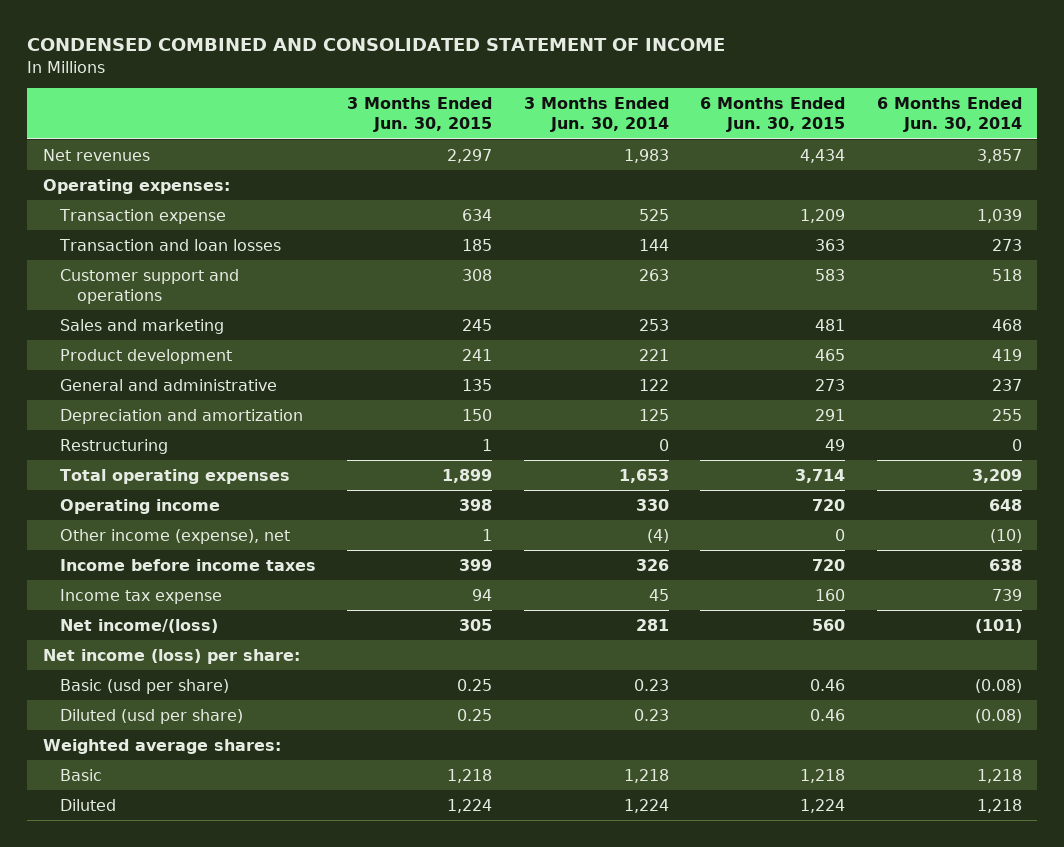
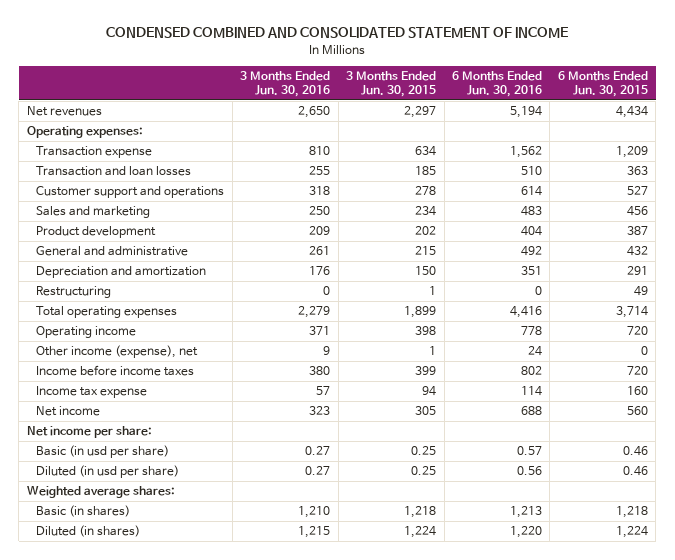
[523,97,669,133] 3 Months Ended Jun. 30, 2014 -> none
[876,97,1022,133] 6 Months Ended Jun. 30, 2014 -> none
none -> [240,71,331,98] 3 Months Ended Jun. 30, 2016
none -> [452,71,543,98] 6 Months Ended Jun. 30, 2016
[462,268,493,281] 308 -> [415,186,437,196] 278
[815,268,846,281] 583 -> [626,186,648,196] 527
[462,318,493,331] 245 -> [415,206,437,217] 234
[815,318,846,331] 481 -> [626,206,648,217] 456
[462,348,493,361] 241 -> [415,226,437,236] 202
[815,348,846,361] 465 -> [626,226,648,236] 387
[462,378,493,391] 135 -> [415,246,437,256] 215
[815,378,846,391] 273 -> [626,246,648,257] 432
[59,618,218,633] Net income/(loss) -> [36,406,101,417] Net income
[42,648,300,664] Net income (loss) per share: -> [26,426,152,439] Net income per share:
[59,678,229,694] Basic (usd per share) -> [36,445,170,459] Basic (in usd per share)
[59,708,243,724] Diluted (usd per share) -> [36,465,180,479] Diluted (in usd per share)
[59,768,102,781] Basic -> [36,505,131,518] Basic (in shares)
[59,798,116,811] Diluted -> [36,525,141,538] Diluted (in shares)

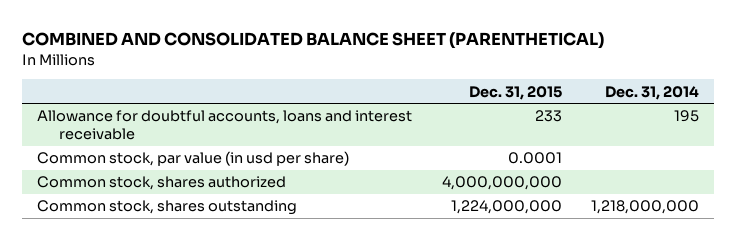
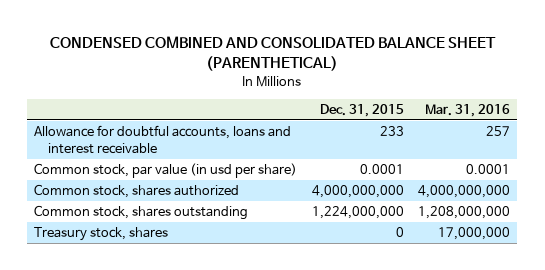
[22,31,605,49] COMBINED AND CONSOLIDATED BALANCE SHEET (PARENTHETICAL) -> [50,35,497,72] CONDENSED COMBINED AND CONSOLIDATED BALANCE SHEET (PARENTHETICAL)
[605,85,700,100] Dec. 31, 2014 -> none
none -> [425,104,511,118] Mar. 31, 2016
none -> [34,227,169,242] Treasury stock, shares

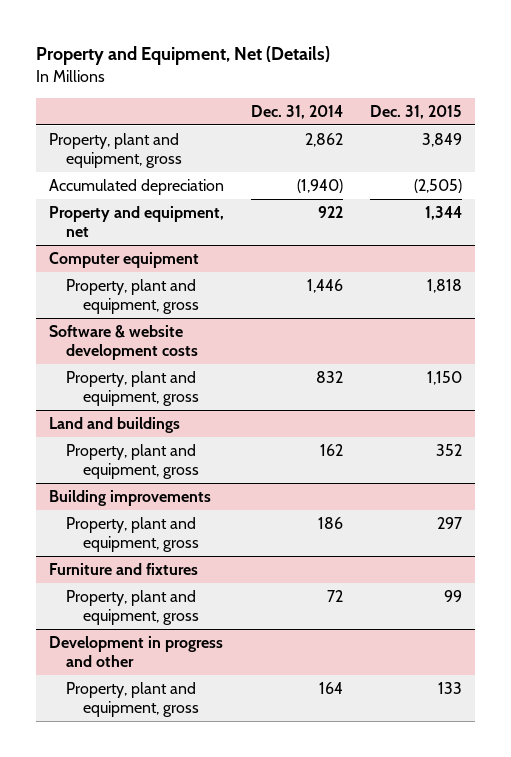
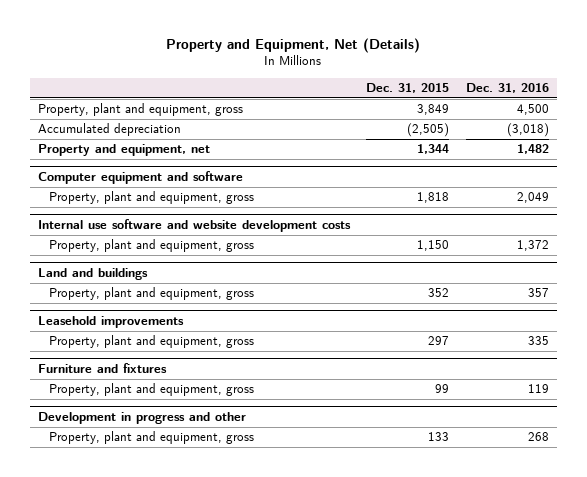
[251,104,344,119] Dec. 31, 2014 -> none
none -> [465,82,549,93] Dec. 31, 2016
[49,252,200,269] Computer equipment -> [37,171,243,185] Computer equipment and software
[49,325,199,361] Software & website development costs -> [37,219,351,233] Internal use software and website development costs
[49,490,212,507] Building improvements -> none
none -> [37,316,184,329] Leasehold improvements

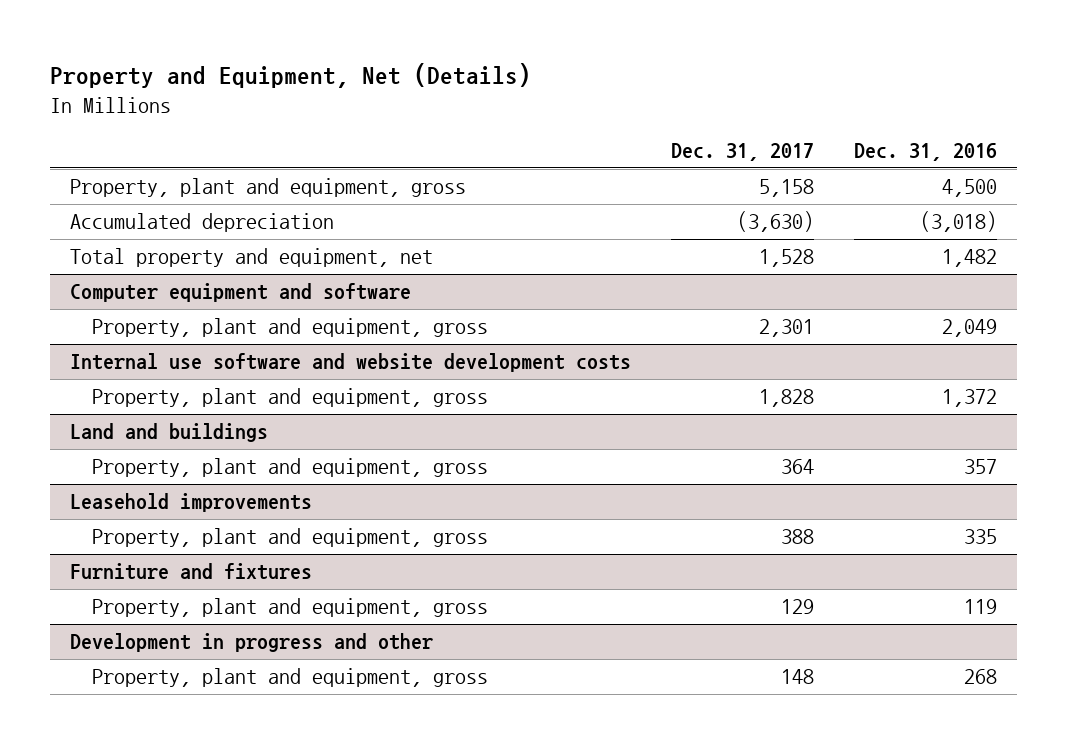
[366,82,450,93] Dec. 31, 2015 -> none
none -> [671,143,815,162] Dec. 31, 2017
[37,144,210,157] Property and equipment, net -> [69,248,433,268] Total property and equipment, net

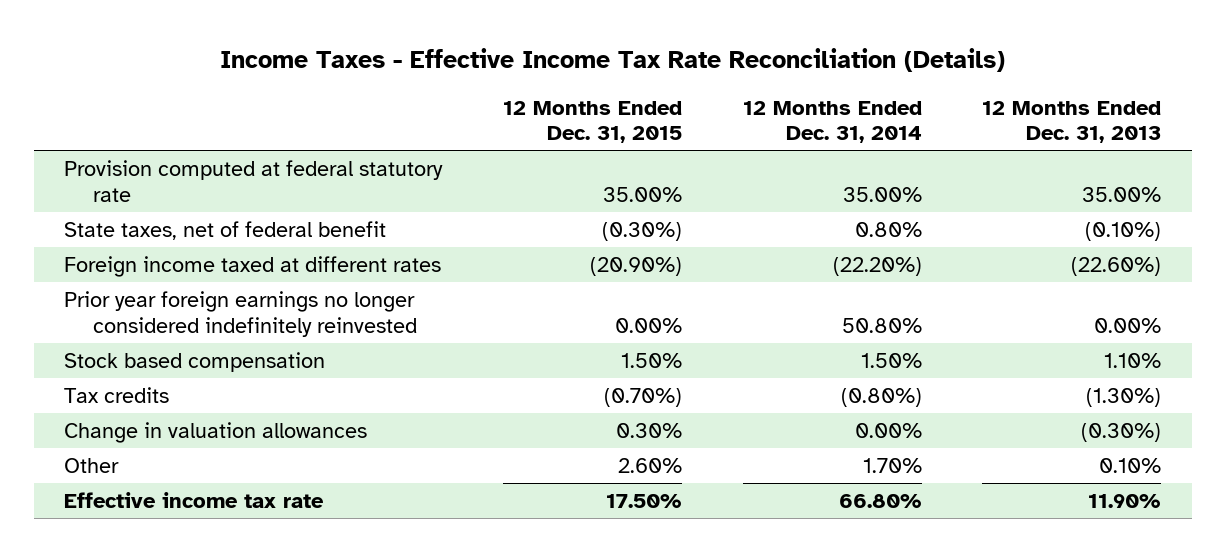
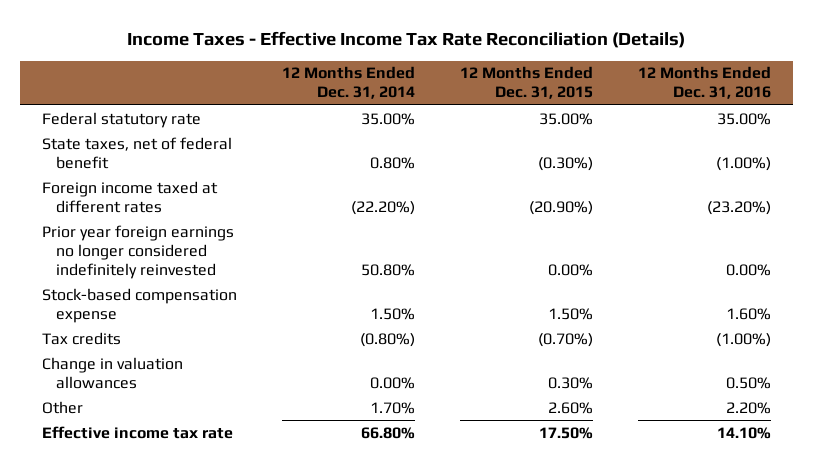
[982,100,1162,144] 12 Months Ended Dec. 31, 2013 -> none
none -> [637,66,771,100] 12 Months Ended Dec. 31, 2016
[64,159,444,202] Provision computed at federal statutory rate -> [42,111,202,128] Federal statutory rate
[64,351,326,372] Stock based compensation -> [42,287,238,323] Stock-based compensation expense

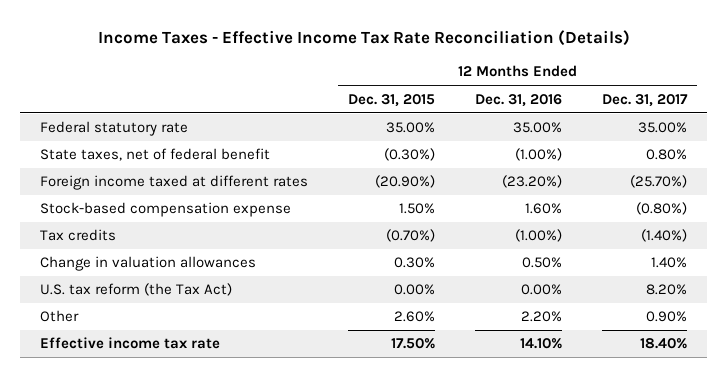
[281,66,415,100] 12 Months Ended Dec. 31, 2014 -> none
none -> [602,93,689,107] Dec. 31, 2017
[42,224,235,279] Prior year foreign earnings no longer considered indefinitely reinvested -> none
none -> [40,283,233,297] U.S. tax reform (the Tax Act)

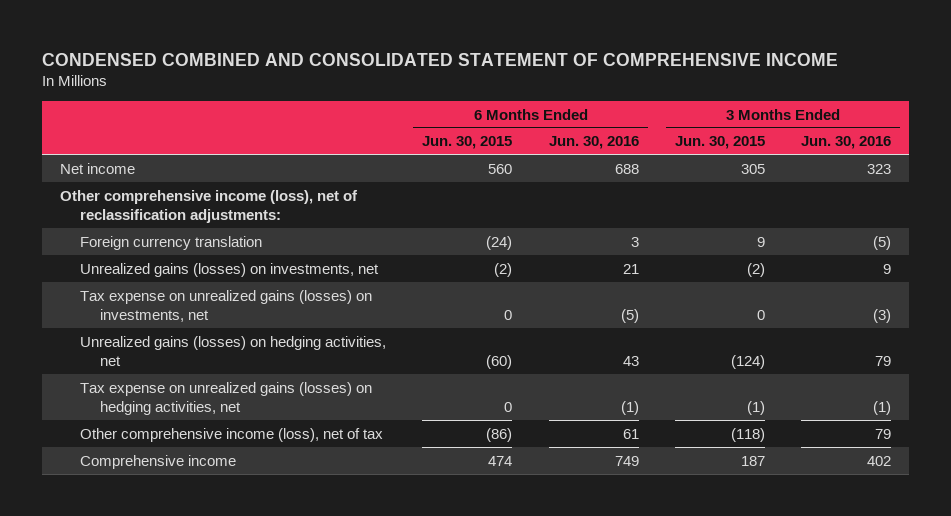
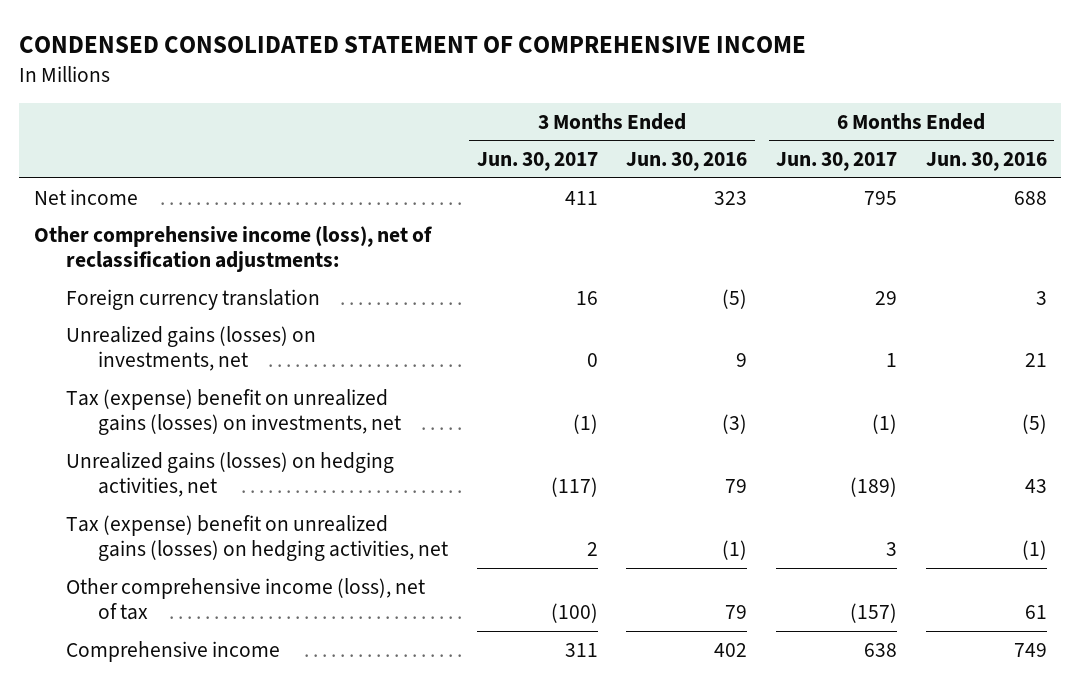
[42,52,839,66] CONDENSED COMBINED AND CONSOLIDATED STATEMENT OF COMPREHENSIVE INCOME -> [19,35,807,53] CONDENSED CONSOLIDATED STATEMENT OF COMPREHENSIVE INCOME
[422,136,513,150] Jun. 30, 2015 -> none
[674,136,765,150] Jun. 30, 2015 -> none
none -> [476,152,598,172] Jun. 30, 2017
none -> [776,152,898,172] Jun. 30, 2017
[80,289,373,322] Tax expense on unrealized gains (losses) on investments, net -> [65,388,401,436] Tax (expense) benefit on unrealized gains (losses) on investments, net
[80,381,373,415] Tax expense on unrealized gains (losses) on hedging activities, net -> [65,514,448,562] Tax (expense) benefit on unrealized gains (losses) on hedging activities, net

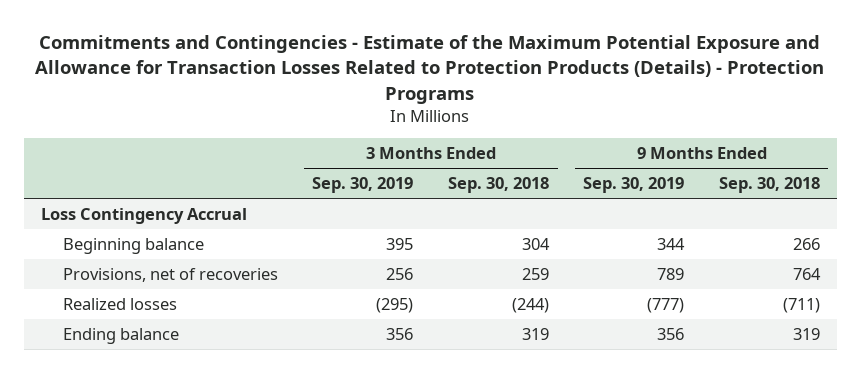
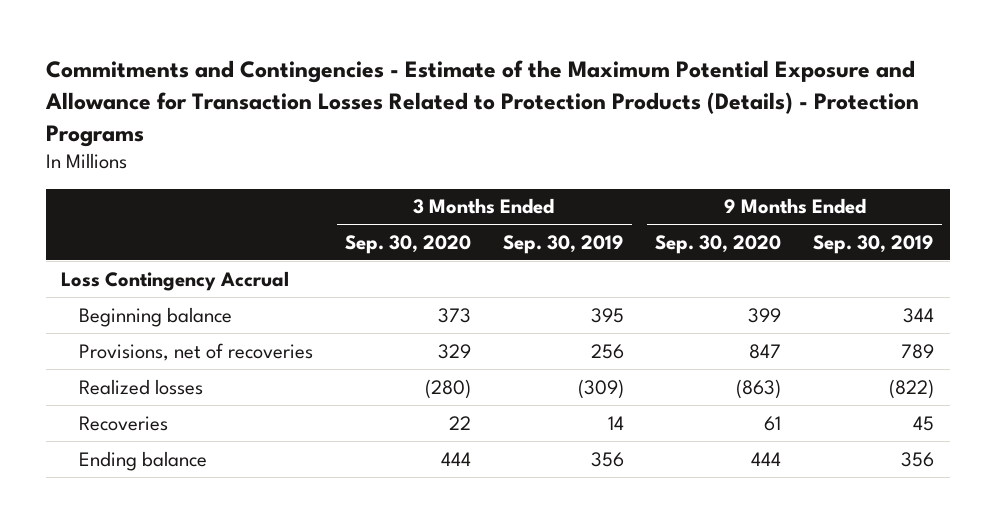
[447,177,549,194] Sep. 30, 2018 -> none
[718,177,820,194] Sep. 30, 2018 -> none
none -> [345,234,472,254] Sep. 30, 2020
none -> [655,234,782,254] Sep. 30, 2020
[376,297,414,313] (295) -> [577,378,624,399] (309)
[647,297,685,313] (777) -> [888,378,934,399] (822)
none -> [79,415,169,431] Recoveries

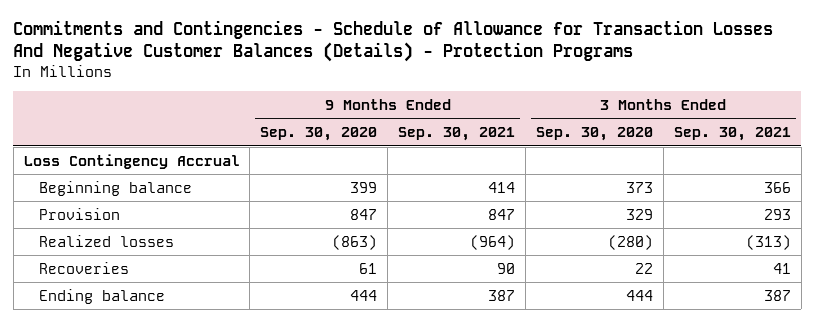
[44,60,919,147] Commitments and Contingencies - Estimate of the Maximum Potential Exposure and Allowance for Transaction Losses Related to Protection Products (Details) - Protection Programs -> [13,20,774,63] Commitments and Contingencies - Schedule of Allowance for Transaction Losses And Negative Customer Balances (Details) - Protection Programs
[502,234,624,254] Sep. 30, 2019 -> none
[812,234,934,254] Sep. 30, 2019 -> none
none -> [398,127,516,142] Sep. 30, 2021
none -> [673,127,791,142] Sep. 30, 2021
[79,342,314,361] Provisions, net of recoveries -> [39,207,121,220] Provision

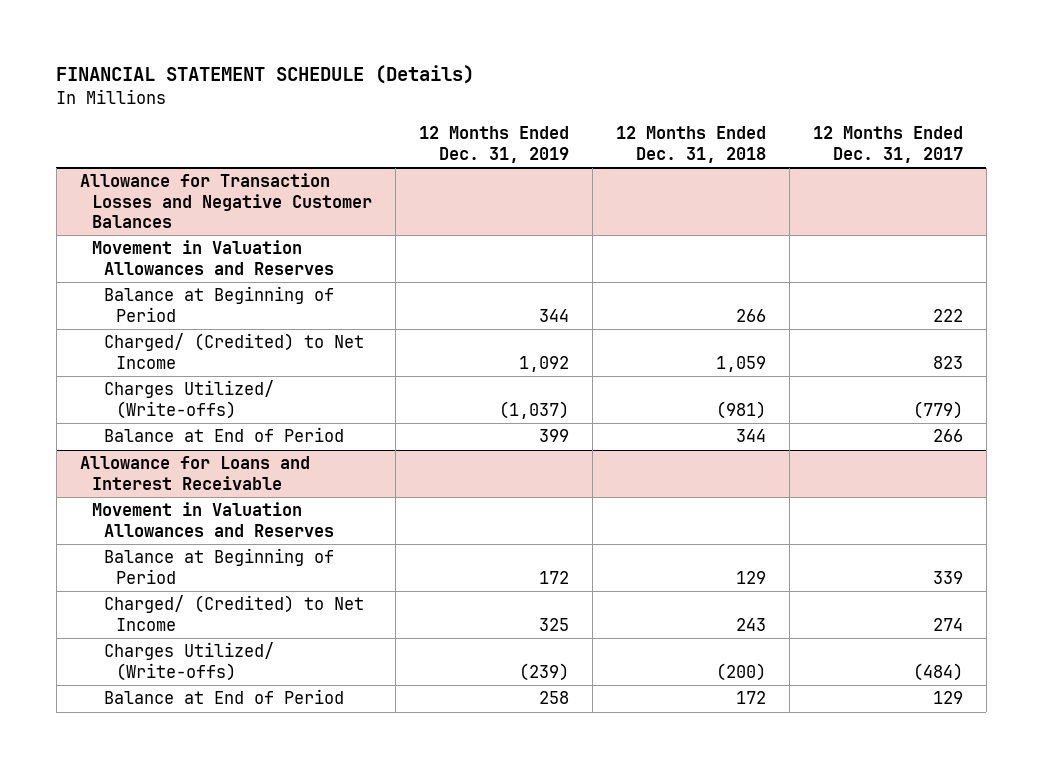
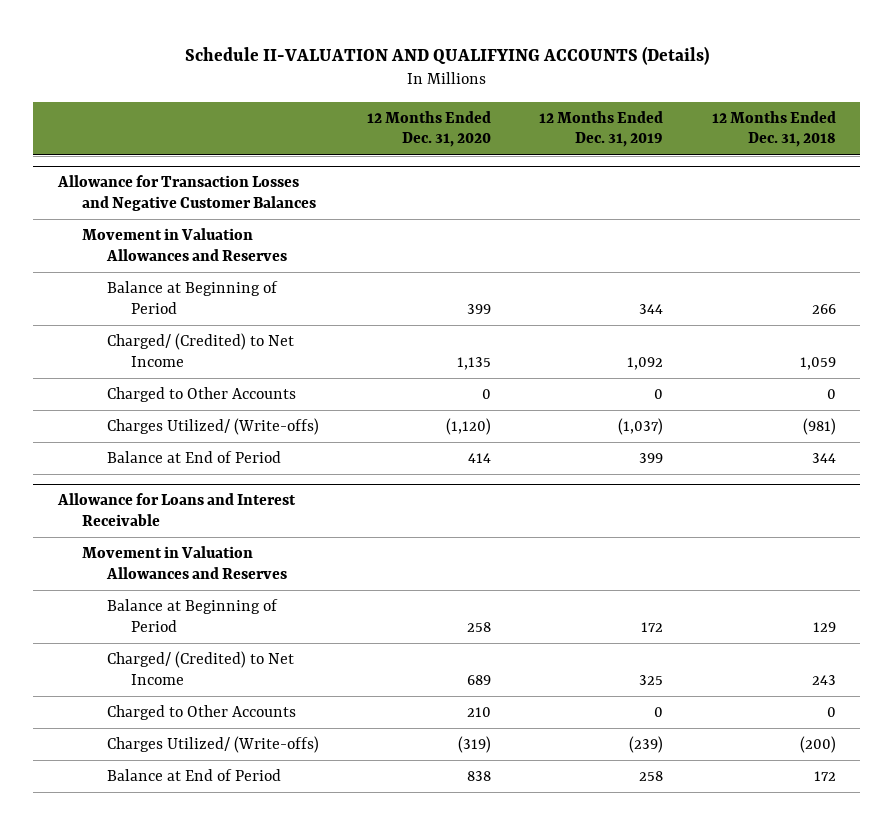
[56,65,475,85] FINANCIAL STATEMENT SCHEDULE (Details) -> [184,45,709,65] Schedule II-VALUATION AND QUALIFYING ACCOUNTS (Details)
[812,126,963,163] 12 Months Ended Dec. 31, 2017 -> none
none -> [367,111,492,148] 12 Months Ended Dec. 31, 2020
none -> [106,387,296,403] Charged to Other Accounts
none -> [106,705,296,721] Charged to Other Accounts

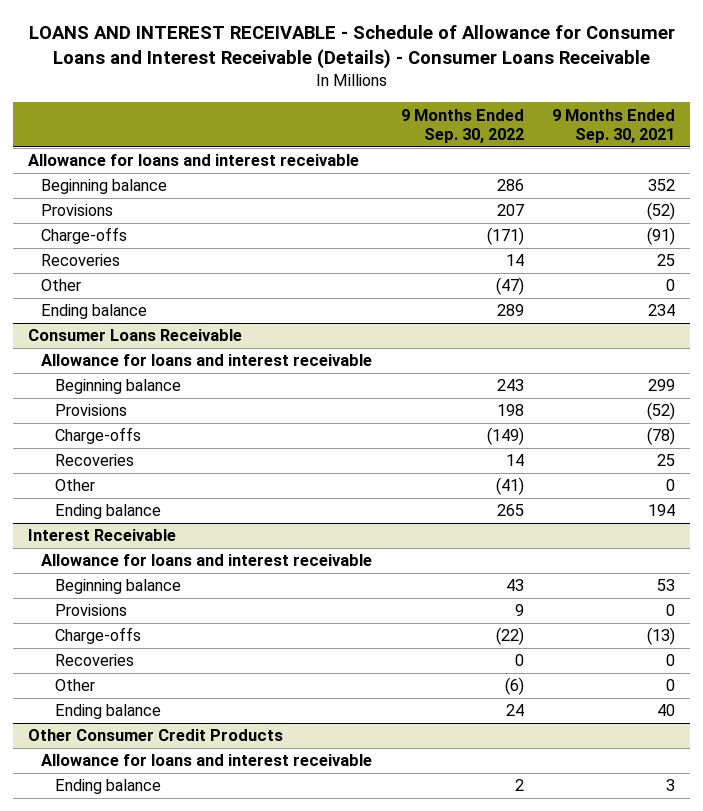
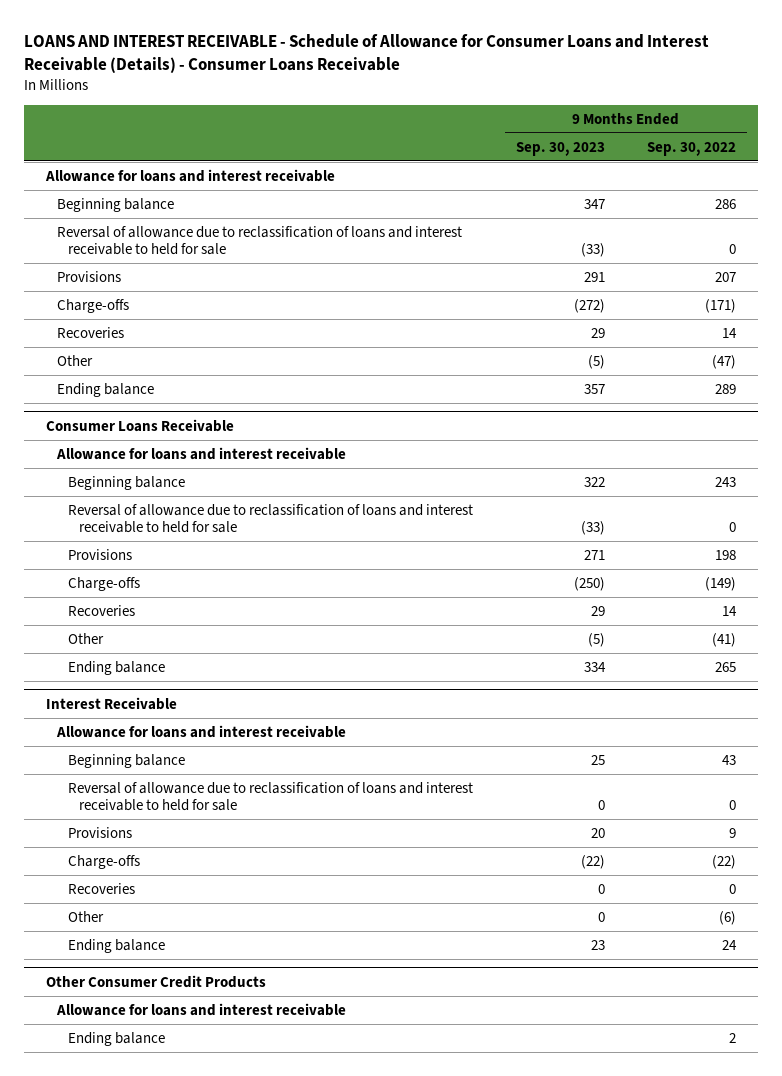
[552,108,676,143] 9 Months Ended Sep. 30, 2021 -> none
none -> [515,141,605,156] Sep. 30, 2023
none -> [56,225,462,256] Reversal of allowance due to reclassification of loans and interest receivable to held for sale
none -> [68,503,474,534] Reversal of allowance due to reclassification of loans and interest receivable to held for sale
none -> [68,781,474,812] Reversal of allowance due to reclassification of loans and interest receivable to held for sale

